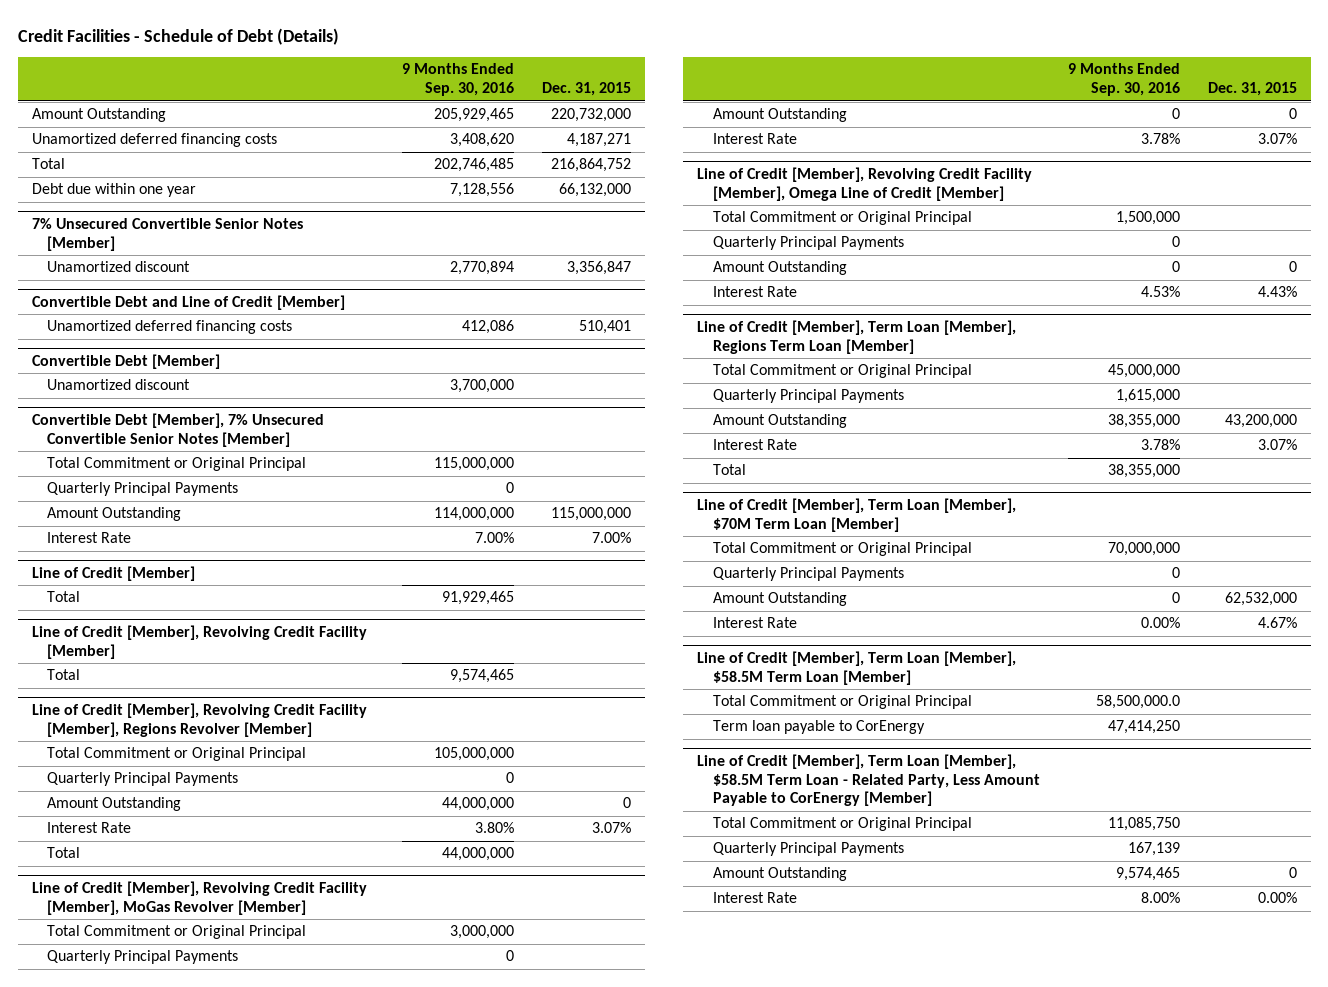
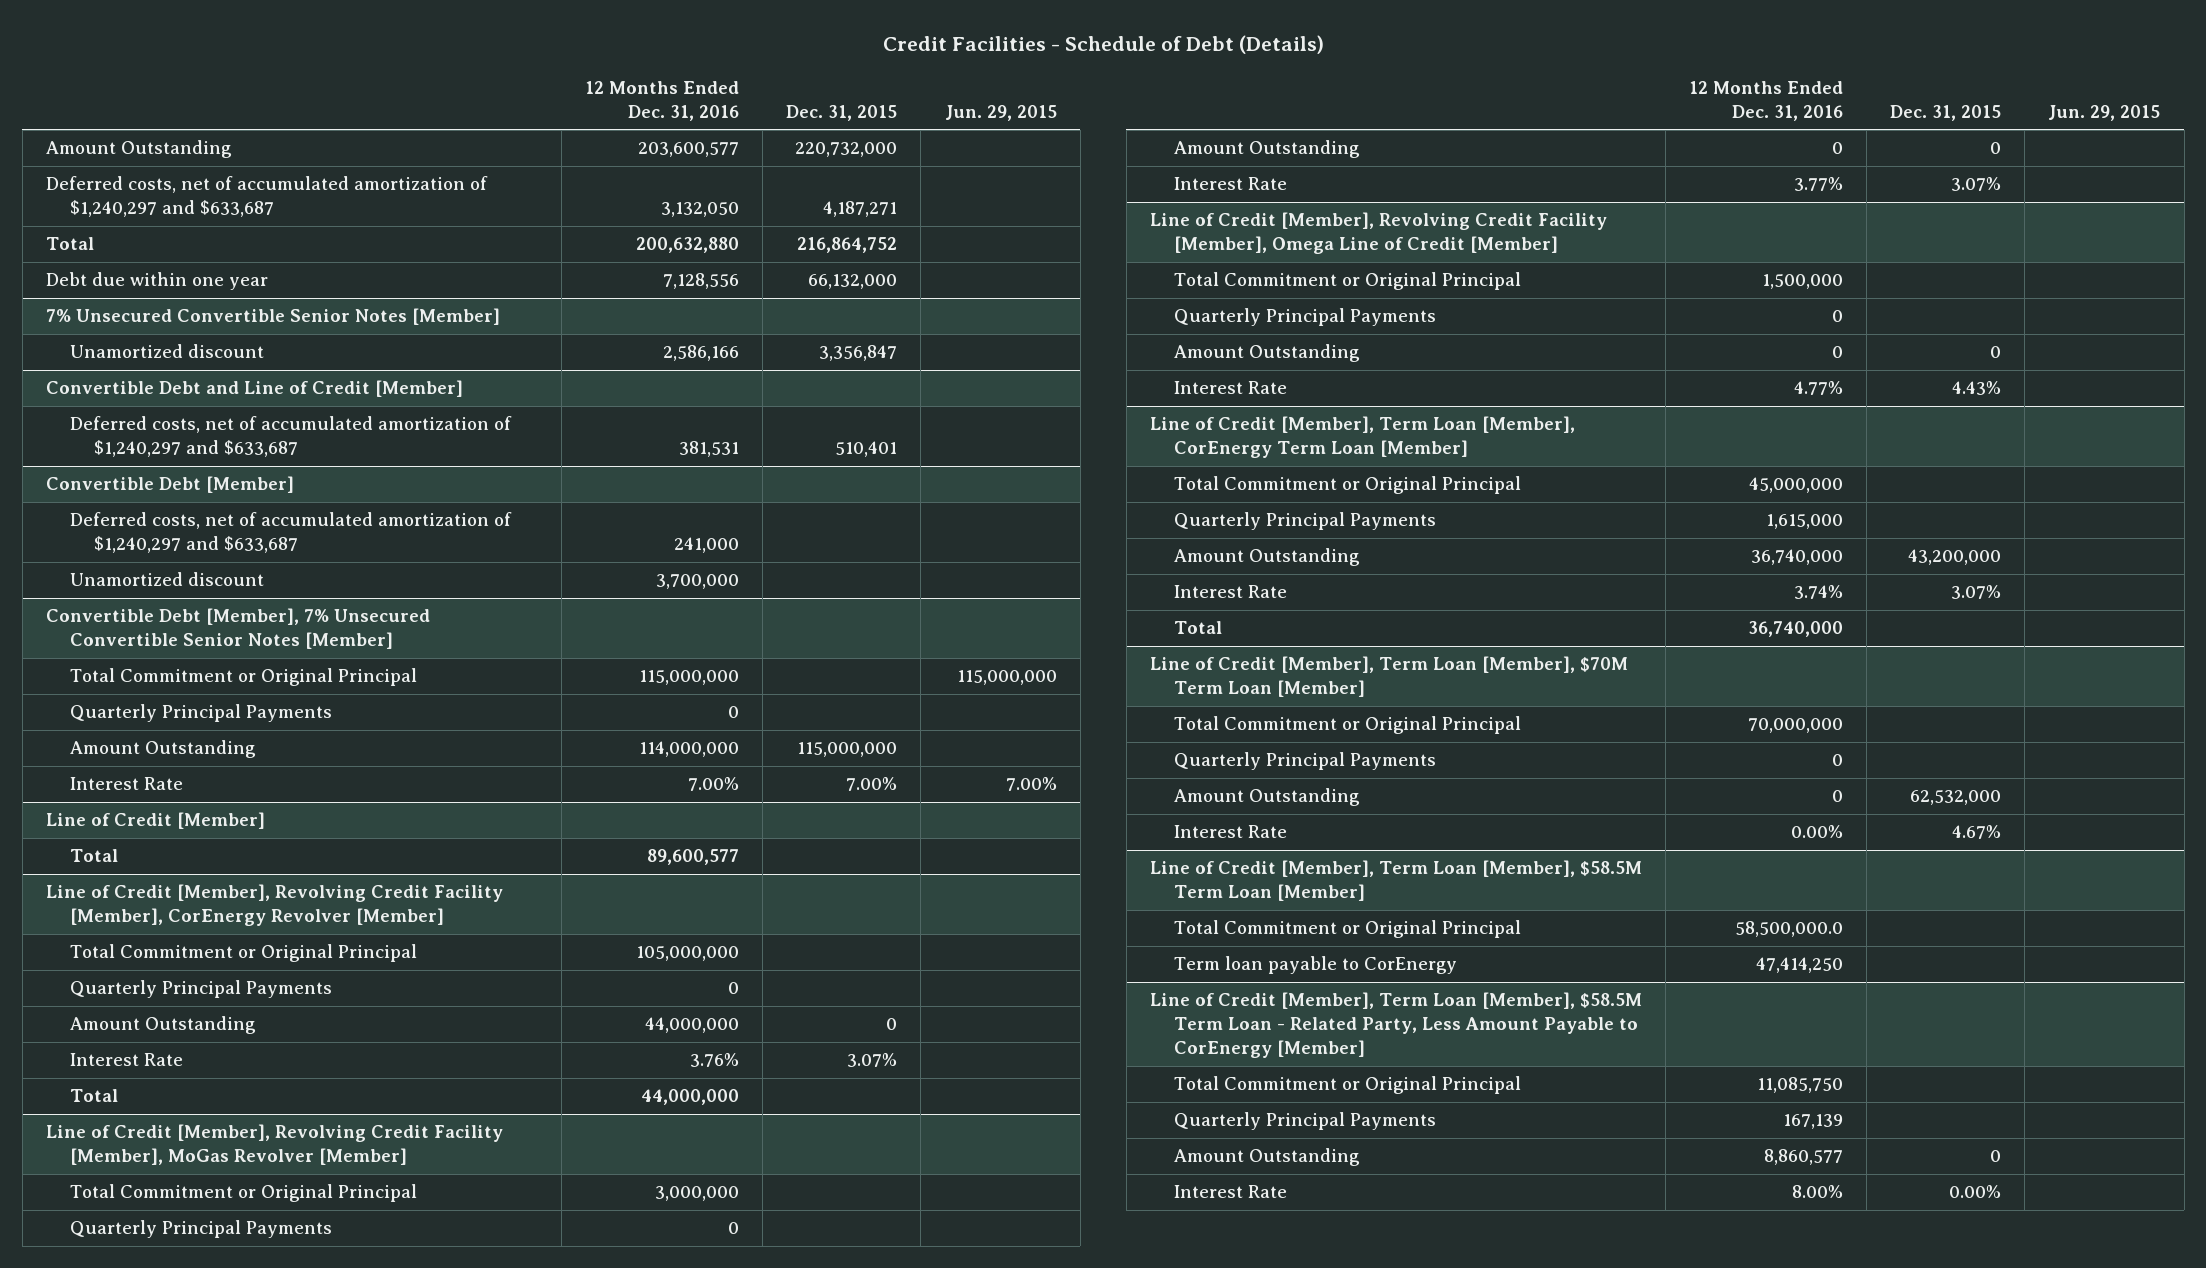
[402,63,515,97] 9 Months Ended Sep. 30, 2016 -> none
none -> [585,80,740,121] 12 Months Ended Dec. 31, 2016
none -> [944,104,1057,121] Jun. 29, 2015
[31,133,277,148] Unamortized deferred financing costs -> [45,176,488,218] Deferred costs, net of accumulated amortization of $1,240,297 and $633,687
[47,320,293,335] Unamortized deferred financing costs -> [70,416,513,458] Deferred costs, net of accumulated amortization of $1,240,297 and $633,687
none -> [70,512,513,554] Deferred costs, net of accumulated amortization of $1,240,297 and $633,687
[31,624,367,659] Line of Credit [Member], Revolving Credit Facility [Member] -> none
[47,669,81,681] Total -> none
[31,702,367,737] Line of Credit [Member], Revolving Credit Facility [Member], Regions Revolver [Member] -> [45,884,503,927] Line of Credit [Member], Revolving Credit Facility [Member], CorEnergy Revolver [Member]
[697,319,1017,354] Line of Credit [Member], Term Loan [Member], Regions Term Loan [Member] -> [1149,416,1575,459] Line of Credit [Member], Term Loan [Member], CorEnergy Term Loan [Member]

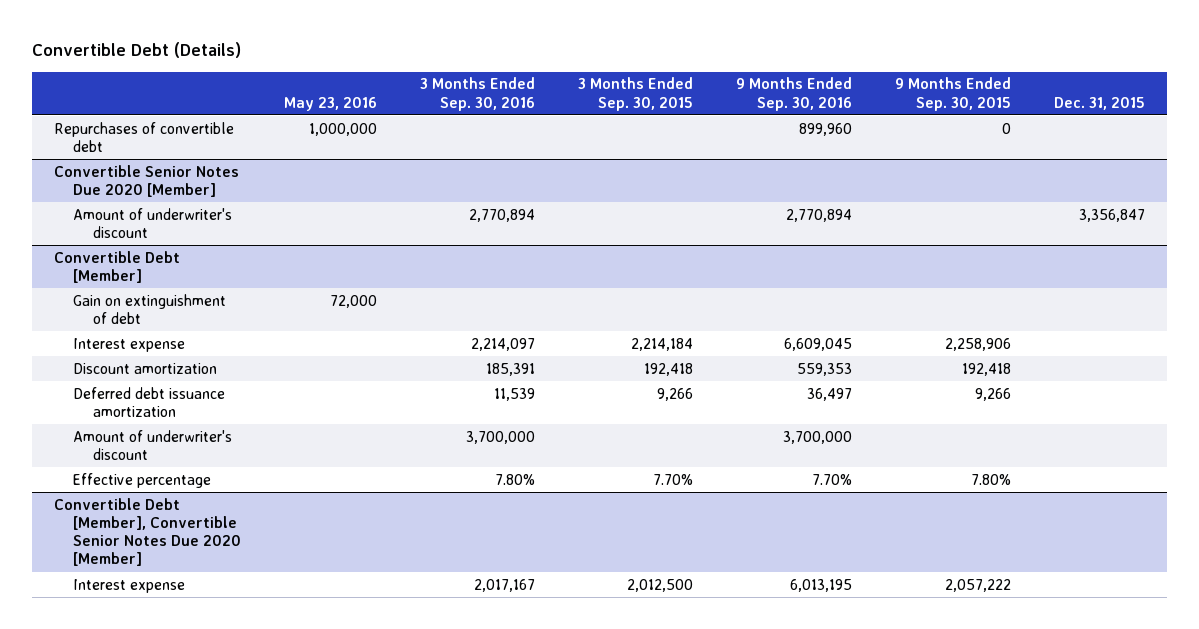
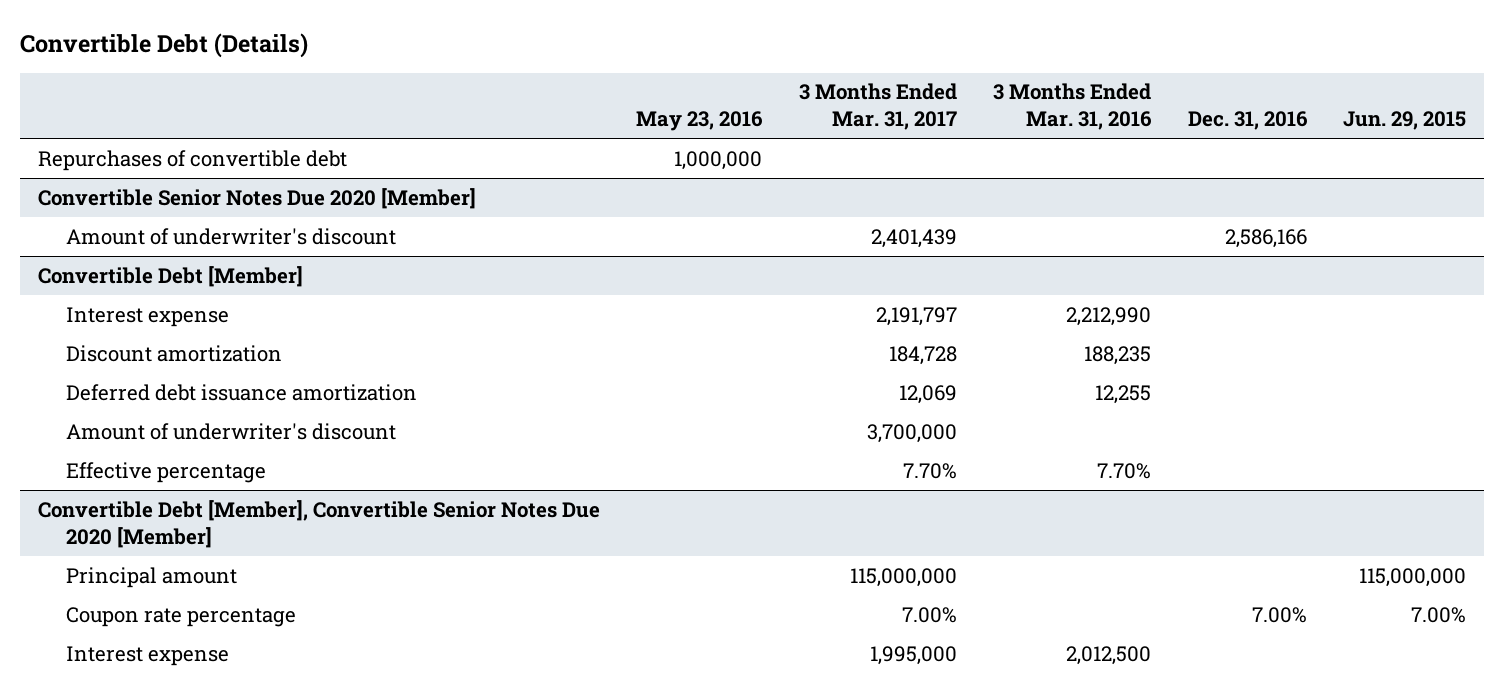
[420,77,536,111] 3 Months Ended Sep. 30, 2016 -> none
[578,77,694,111] 3 Months Ended Sep. 30, 2015 -> none
[736,77,853,111] 9 Months Ended Sep. 30, 2016 -> none
[895,77,1012,111] 9 Months Ended Sep. 30, 2015 -> none
[1054,96,1146,110] Dec. 31, 2015 -> none
none -> [798,83,957,131] 3 Months Ended Mar. 31, 2017
none -> [993,83,1153,131] 3 Months Ended Mar. 31, 2016
none -> [1187,111,1308,131] Dec. 31, 2016
none -> [1342,111,1466,131] Jun. 29, 2015
[73,293,227,324] Gain on extinguishment of debt -> none
none -> [65,566,237,588] Principal amount
none -> [65,606,296,627] Coupon rate percentage

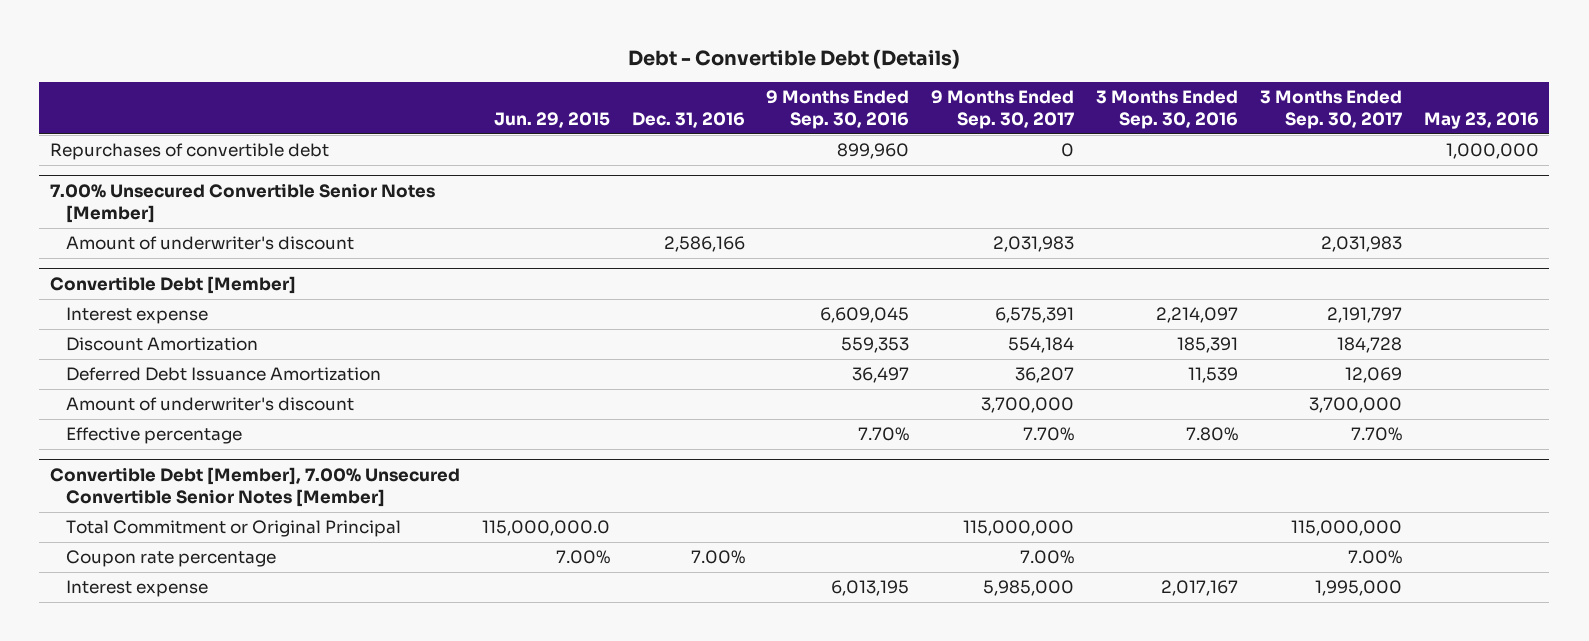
[19,32,308,58] Convertible Debt (Details) -> [628,49,961,70] Debt - Convertible Debt (Details)
[798,83,957,131] 3 Months Ended Mar. 31, 2017 -> none
[993,83,1153,131] 3 Months Ended Mar. 31, 2016 -> none
none -> [766,90,910,130] 9 Months Ended Sep. 30, 2016
none -> [931,90,1075,130] 9 Months Ended Sep. 30, 2017
none -> [1095,90,1238,130] 3 Months Ended Sep. 30, 2016
none -> [1259,90,1402,130] 3 Months Ended Sep. 30, 2017
[38,187,477,209] Convertible Senior Notes Due 2020 [Member] -> [49,183,435,223] 7.00% Unsecured Convertible Senior Notes [Member]
[65,344,282,362] Discount amortization -> [66,337,259,352] Discount Amortization
[65,383,417,401] Deferred debt issuance amortization -> [66,367,382,382] Deferred Debt Issuance Amortization
[65,566,237,588] Principal amount -> none
[38,499,601,548] Convertible Debt [Member], Convertible Senior Notes Due 2020 [Member] -> [49,467,460,507] Convertible Debt [Member], 7.00% Unsecured Convertible Senior Notes [Member]
none -> [66,520,402,538] Total Commitment or Original Principal

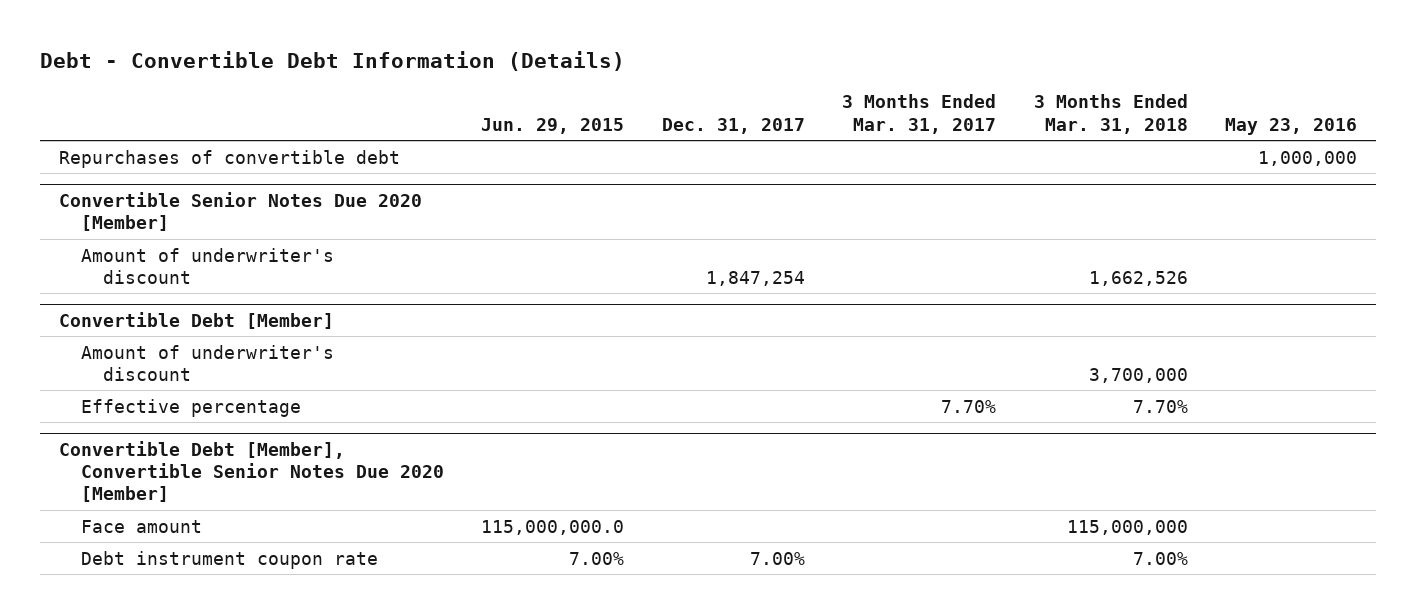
[628,49,961,70] Debt - Convertible Debt (Details) -> [39,50,625,71] Debt - Convertible Debt Information (Details)
[631,112,745,129] Dec. 31, 2016 -> none
[766,90,910,130] 9 Months Ended Sep. 30, 2016 -> none
[931,90,1075,130] 9 Months Ended Sep. 30, 2017 -> none
[1095,90,1238,130] 3 Months Ended Sep. 30, 2016 -> none
[1259,90,1402,130] 3 Months Ended Sep. 30, 2017 -> none
none -> [661,117,805,134] Dec. 31, 2017
none -> [842,94,997,134] 3 Months Ended Mar. 31, 2017
none -> [1033,94,1188,134] 3 Months Ended Mar. 31, 2018
[49,183,435,223] 7.00% Unsecured Convertible Senior Notes [Member] -> [58,191,422,232] Convertible Senior Notes Due 2020 [Member]
[66,307,209,325] Interest expense -> none
[66,337,259,352] Discount Amortization -> none
[66,367,382,382] Deferred Debt Issuance Amortization -> none
[49,467,460,507] Convertible Debt [Member], 7.00% Unsecured Convertible Senior Notes [Member] -> none
[66,520,402,538] Total Commitment or Original Principal -> none
[66,550,277,568] Coupon rate percentage -> none
[66,580,209,598] Interest expense -> none
none -> [58,440,444,503] Convertible Debt [Member], Convertible Senior Notes Due 2020 [Member]
none -> [80,519,202,533] Face amount
none -> [80,550,378,569] Debt instrument coupon rate

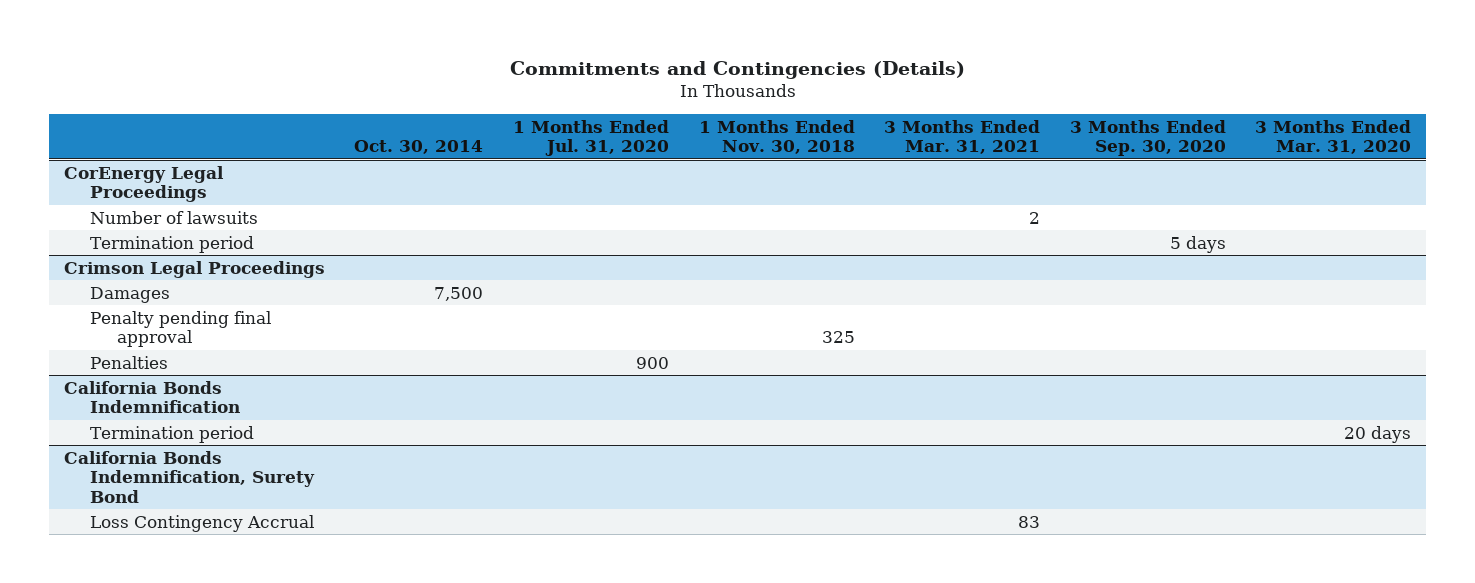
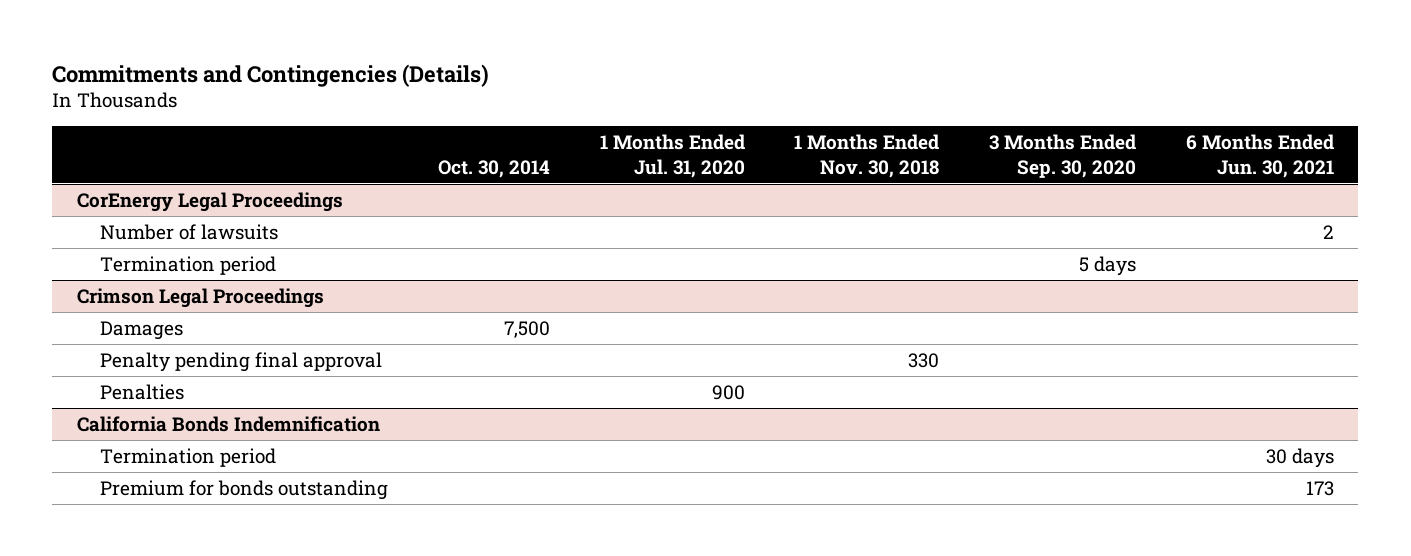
[884,119,1041,155] 3 Months Ended Mar. 31, 2021 -> none
[1255,119,1412,155] 3 Months Ended Mar. 31, 2020 -> none
none -> [1185,134,1334,178] 6 Months Ended Jun. 30, 2021
[821,331,855,344] 325 -> [908,352,940,368] 330
[63,450,316,503] California Bonds Indemnification, Surety Bond -> none
[90,514,315,532] Loss Contingency Accrual -> none
none -> [100,479,389,500] Premium for bonds outstanding

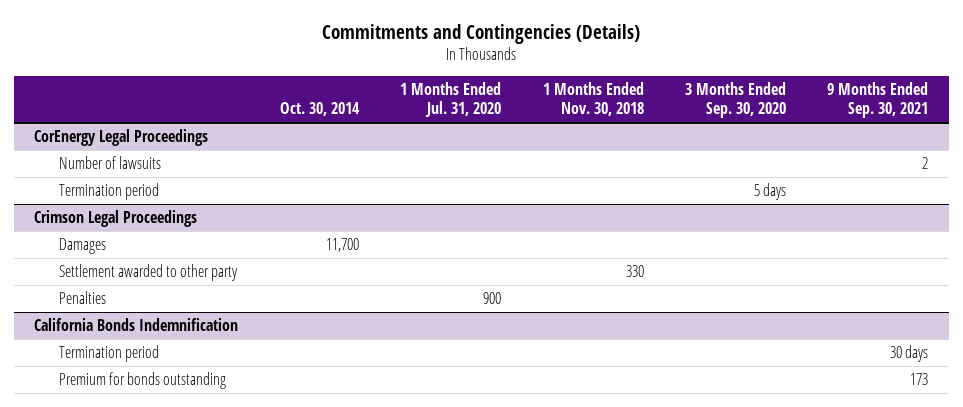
[1185,134,1334,178] 6 Months Ended Jun. 30, 2021 -> none
none -> [827,82,929,119] 9 Months Ended Sep. 30, 2021
[100,351,383,372] Penalty pending final approval -> none
[503,320,550,338] 7,500 -> [325,238,359,253] 11,700
none -> [58,264,238,282] Settlement awarded to other party

